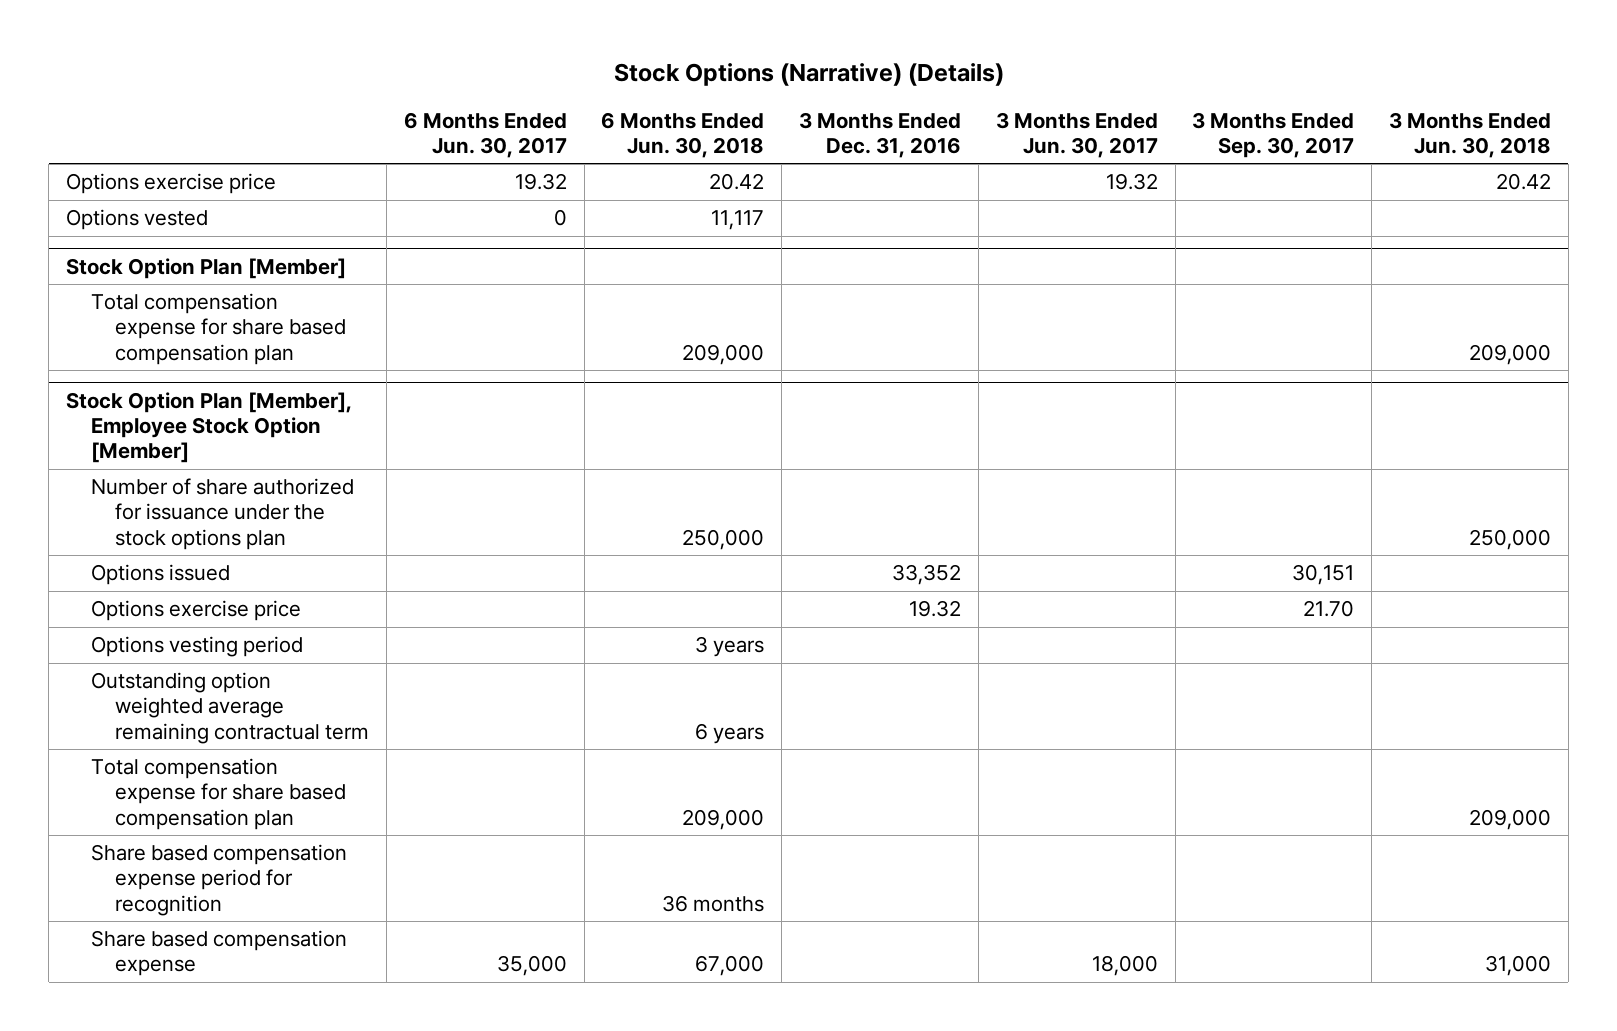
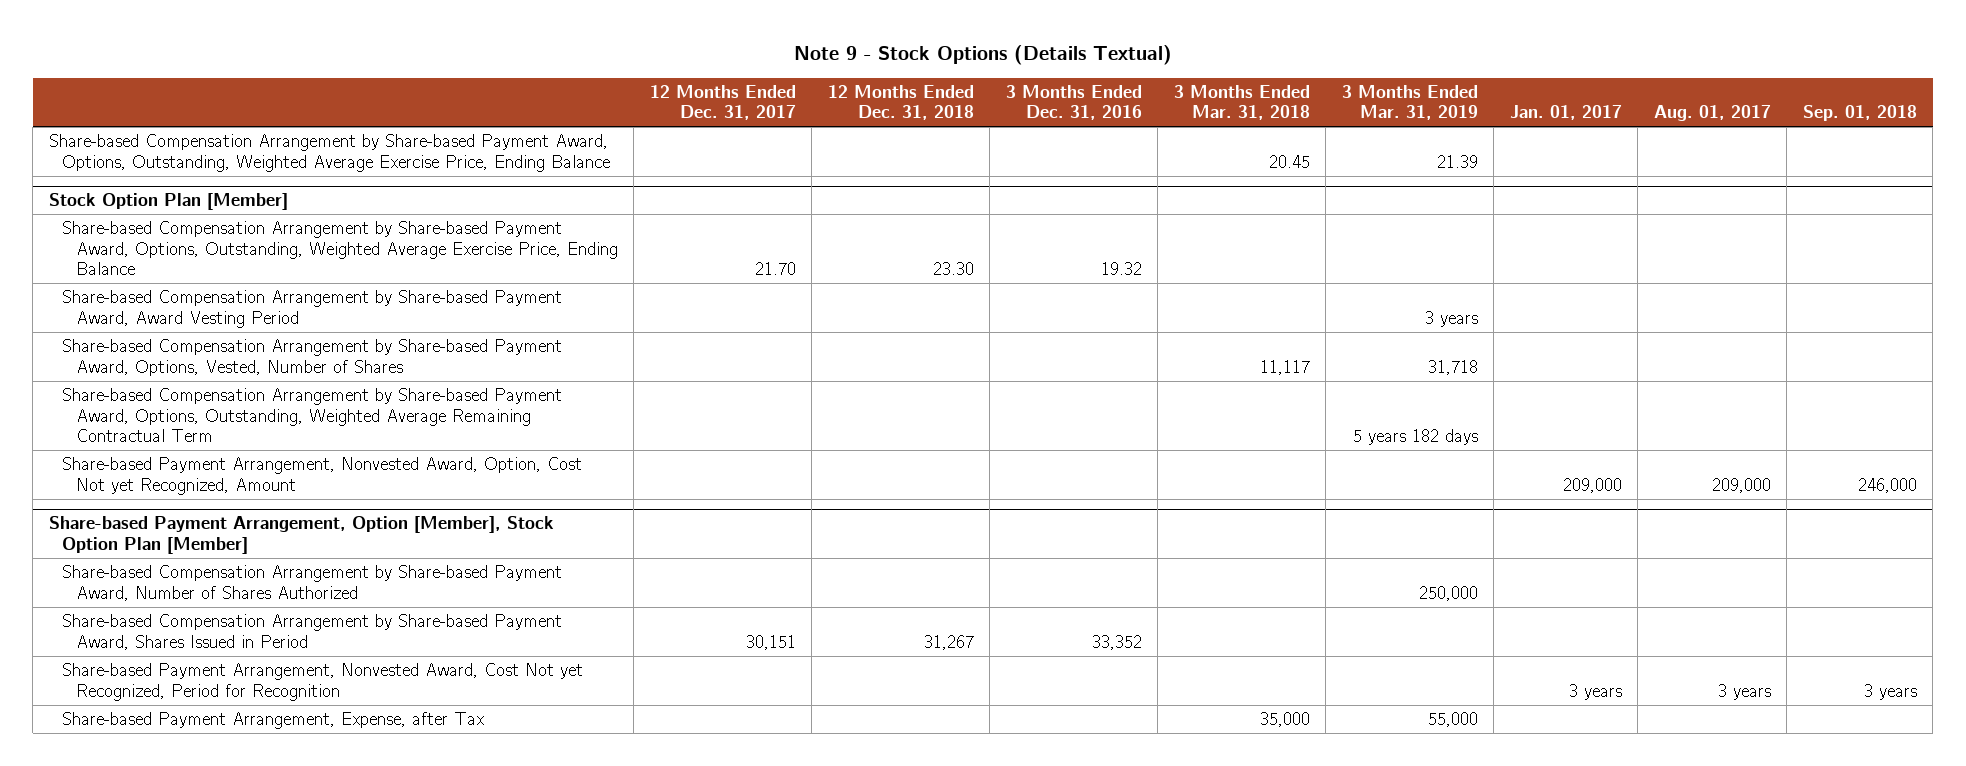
[613,63,1004,87] Stock Options (Narrative) (Details) -> [793,45,1172,66] Note 9 - Stock Options (Details Textual)
[403,111,567,158] 6 Months Ended Jun. 30, 2017 -> none
[601,111,765,158] 6 Months Ended Jun. 30, 2018 -> none
[995,111,1158,158] 3 Months Ended Jun. 30, 2017 -> none
[1192,111,1355,158] 3 Months Ended Sep. 30, 2017 -> none
[1388,111,1551,158] 3 Months Ended Jun. 30, 2018 -> none
none -> [649,84,796,121] 12 Months Ended Dec. 31, 2017
none -> [827,84,974,121] 12 Months Ended Dec. 31, 2018
none -> [1173,84,1310,121] 3 Months Ended Mar. 31, 2018
none -> [1341,84,1478,121] 3 Months Ended Mar. 31, 2019
none -> [1509,105,1622,121] Jan. 01, 2017
none -> [1653,105,1771,122] Aug. 01, 2017
none -> [1802,105,1917,122] Sep. 01, 2018
[66,209,209,231] Options vested -> none
[66,173,277,195] Options exercise price -> [48,134,611,172] Share-based Compensation Arrangement by Share-based Payment Award, Options, Outstanding, Weighted Average Exercise Price, Ending Balance
[66,391,353,464] Stock Option Plan [Member], Employee Stock Option [Member] -> none
[90,478,354,550] Number of share authorized for issuance under the stock options plan -> none
[90,564,230,586] Options issued -> none
[90,600,301,622] Options exercise price -> none
[90,636,303,658] Options vesting period -> none
[90,672,370,744] Outstanding option weighted average remaining contractual term -> none
[90,758,347,830] Total compensation expense for share based compensation plan -> none
[90,844,347,916] Share based compensation expense period for recognition -> none
[90,930,347,977] Share based compensation expense -> none
none -> [62,221,618,276] Share-based Compensation Arrangement by Share-based Payment Award, Options, Outstanding, Weighted Average Exercise Price, Ending Balance
none -> [62,290,563,328] Share-based Compensation Arrangement by Share-based Payment Award, Award Vesting Period
none -> [62,339,563,376] Share-based Compensation Arrangement by Share-based Payment Award, Options, Vested, Number of Shares
none -> [62,388,563,443] Share-based Compensation Arrangement by Share-based Payment Award, Options, Outstanding, Weighted Average Remaining Contractual Term
[90,293,347,365] Total compensation expense for share based compensation plan -> [62,457,583,495] Share-based Payment Arrangement, Nonvested Award, Option, Cost Not yet Recognized, Amount
none -> [48,516,554,554] Share-based Payment Arrangement, Option [Member], Stock Option Plan [Member]
none -> [62,565,563,601] Share-based Compensation Arrangement by Share-based Payment Award, Number of Shares Authorized
none -> [62,614,563,650] Share-based Compensation Arrangement by Share-based Payment Award, Shares Issued in Period
none -> [62,663,584,701] Share-based Payment Arrangement, Nonvested Award, Cost Not yet Recognized, Period for Recognition
none -> [62,712,485,730] Share-based Payment Arrangement, Expense, after Tax

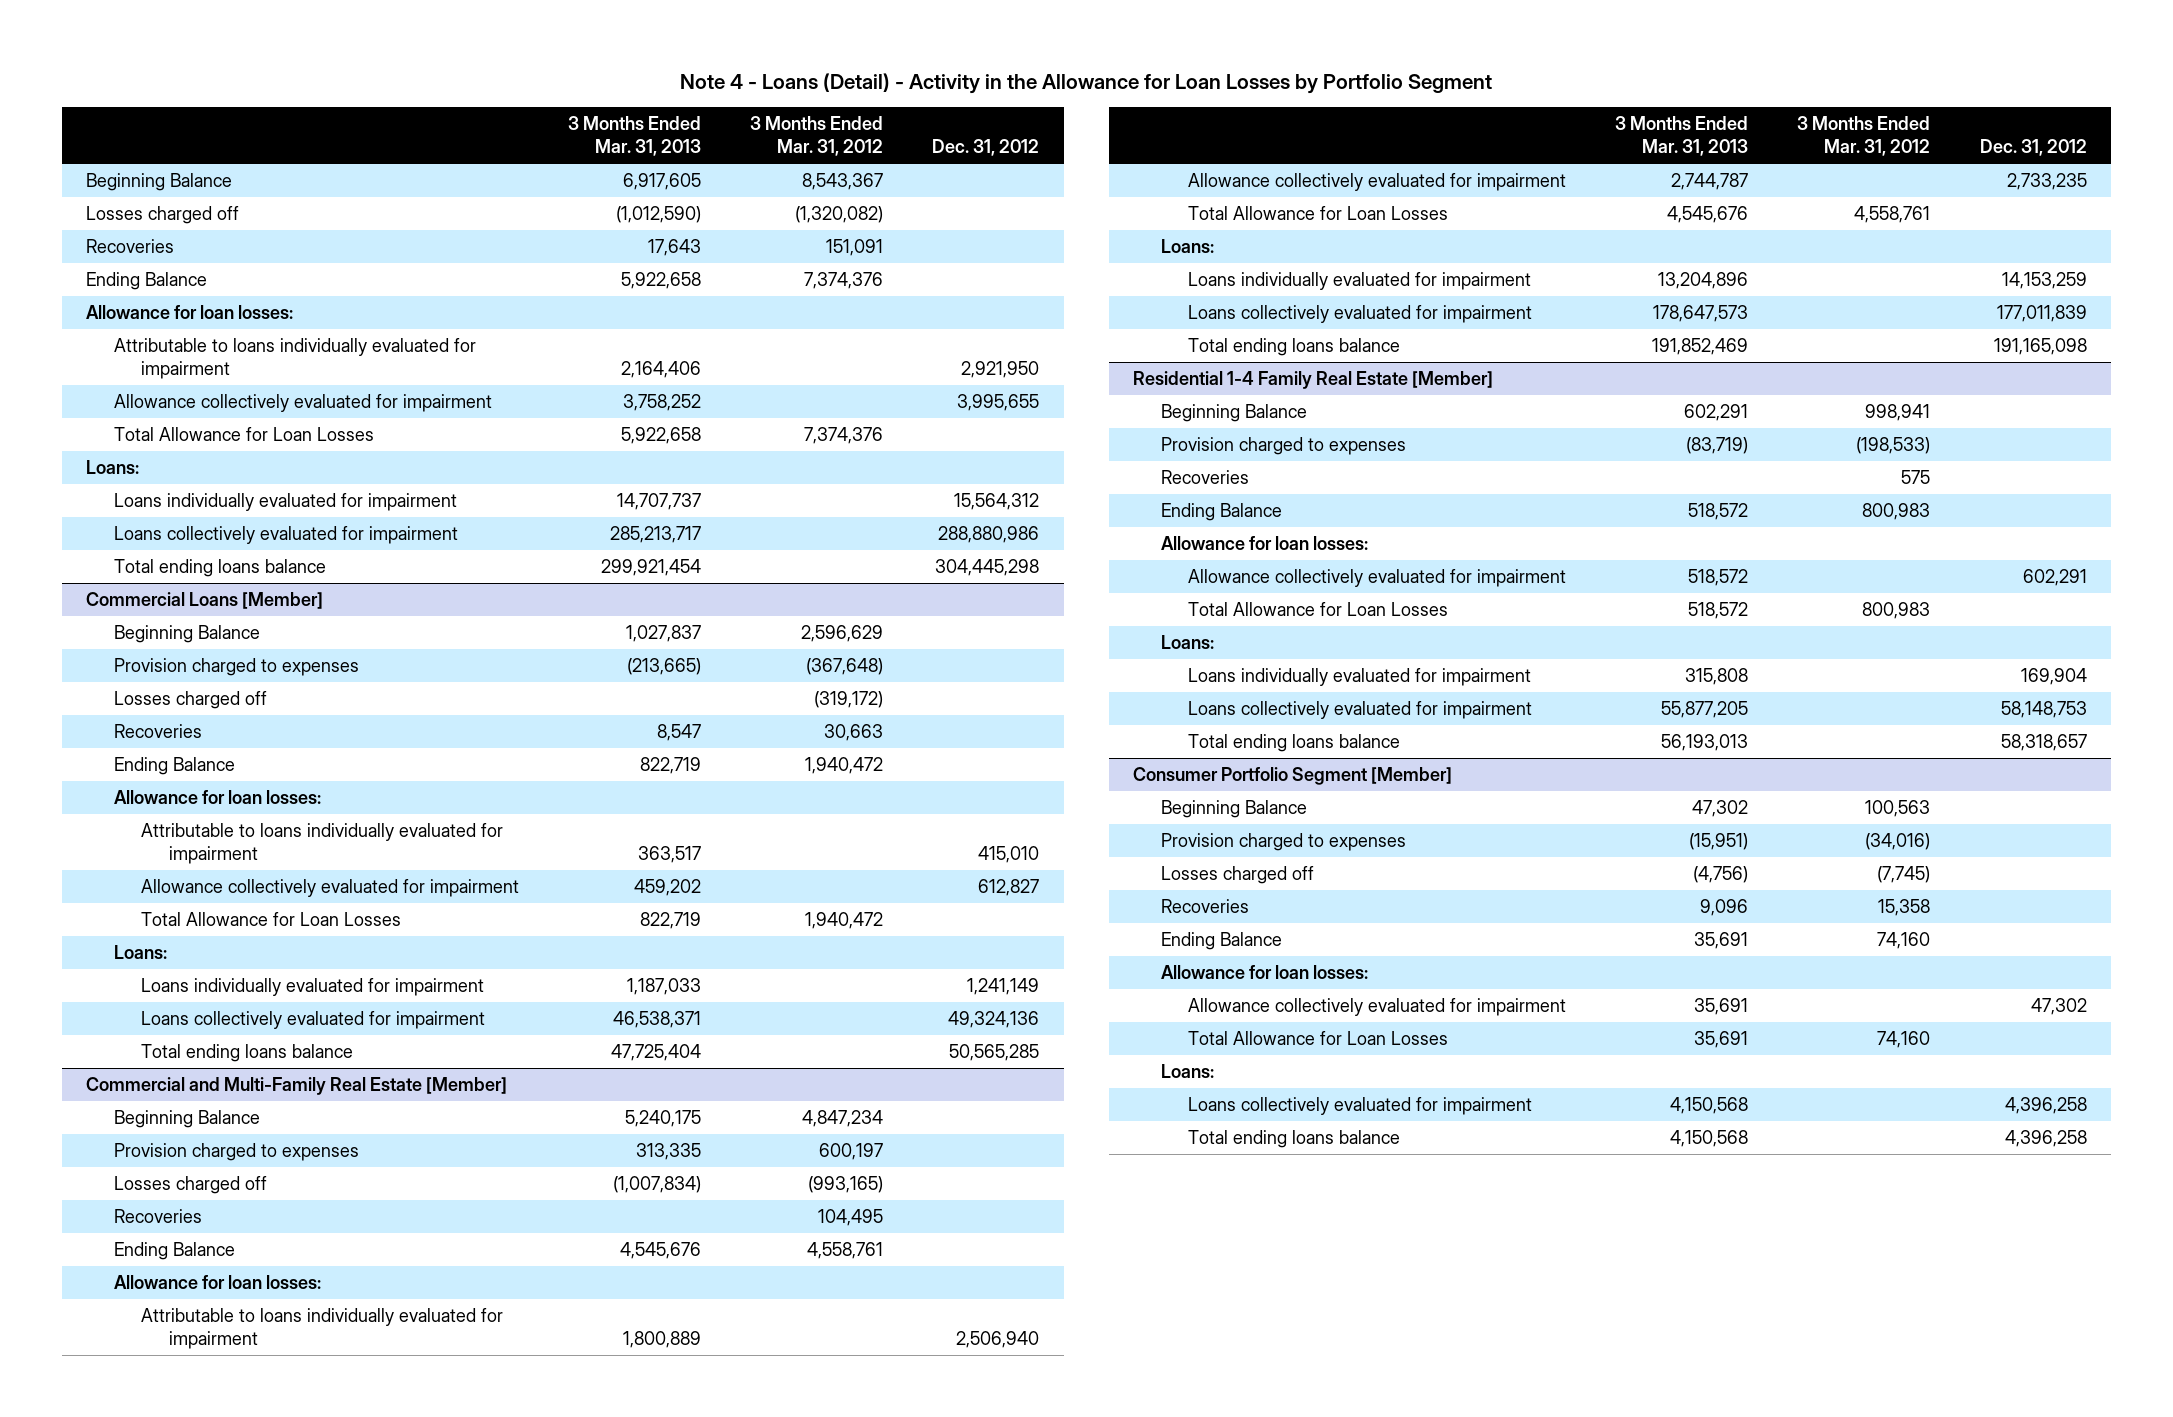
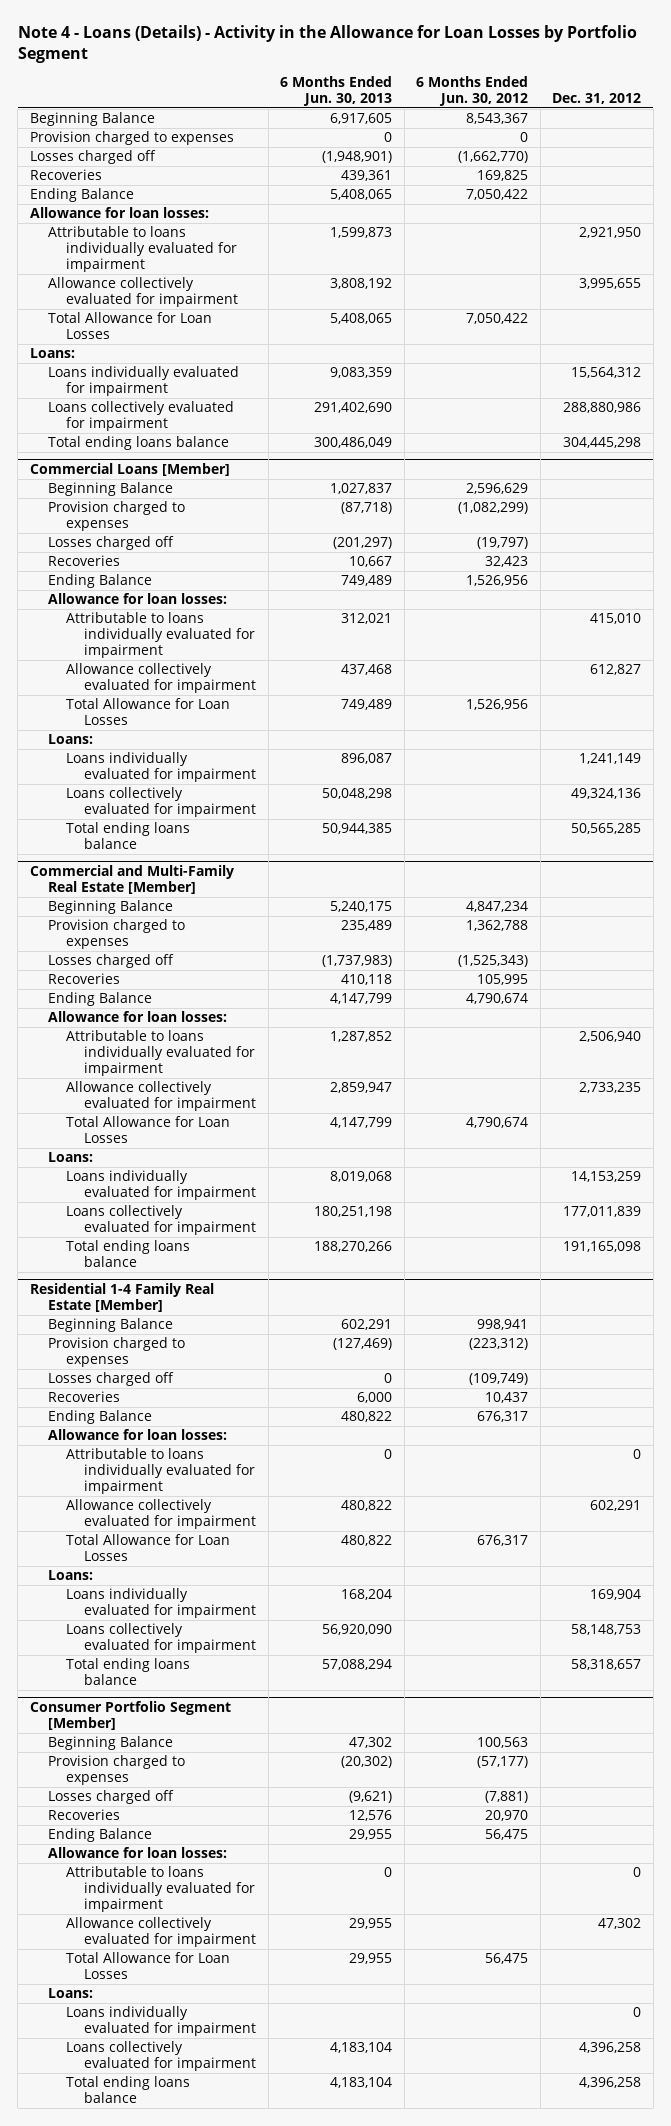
[680,73,1493,95] Note 4 - Loans (Detail) - Activity in the Allowance for Loan Losses by Portfolio Segment -> [17,25,637,64] Note 4 - Loans (Details) - Activity in the Allowance for Loan Losses by Portfolio Segment
[568,116,702,157] 3 Months Ended Mar. 31, 2013 -> none
[750,116,884,157] 3 Months Ended Mar. 31, 2012 -> none
none -> [280,76,393,107] 6 Months Ended Jun. 30, 2013
none -> [416,76,529,107] 6 Months Ended Jun. 30, 2012
none -> [29,131,234,146] Provision charged to expenses
none -> [47,1372,174,1387] Losses charged off
none -> [66,1448,256,1495] Attributable to loans individually evaluated for impairment
none -> [66,1866,256,1913] Attributable to loans individually evaluated for impairment
none -> [66,2006,257,2037] Loans individually evaluated for impairment

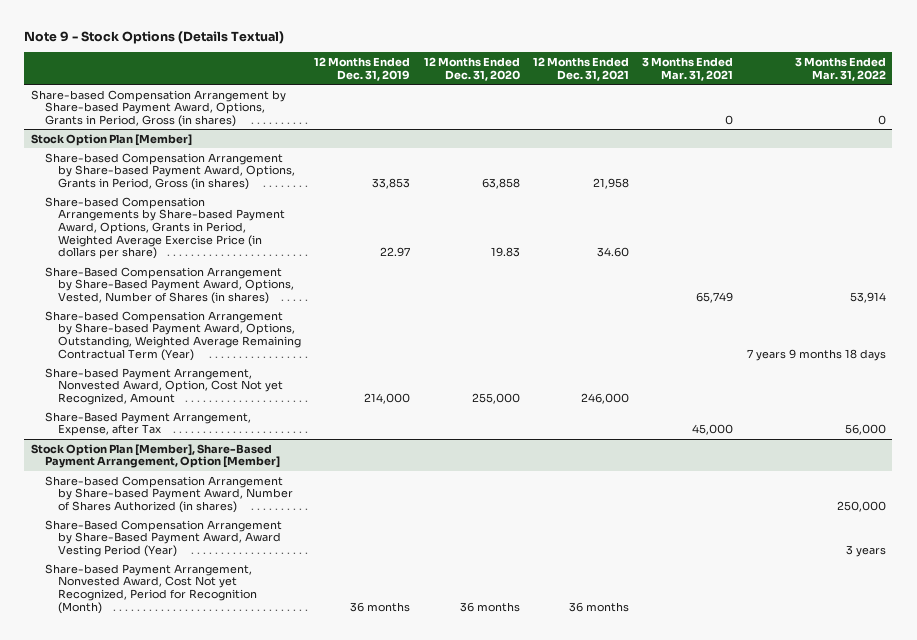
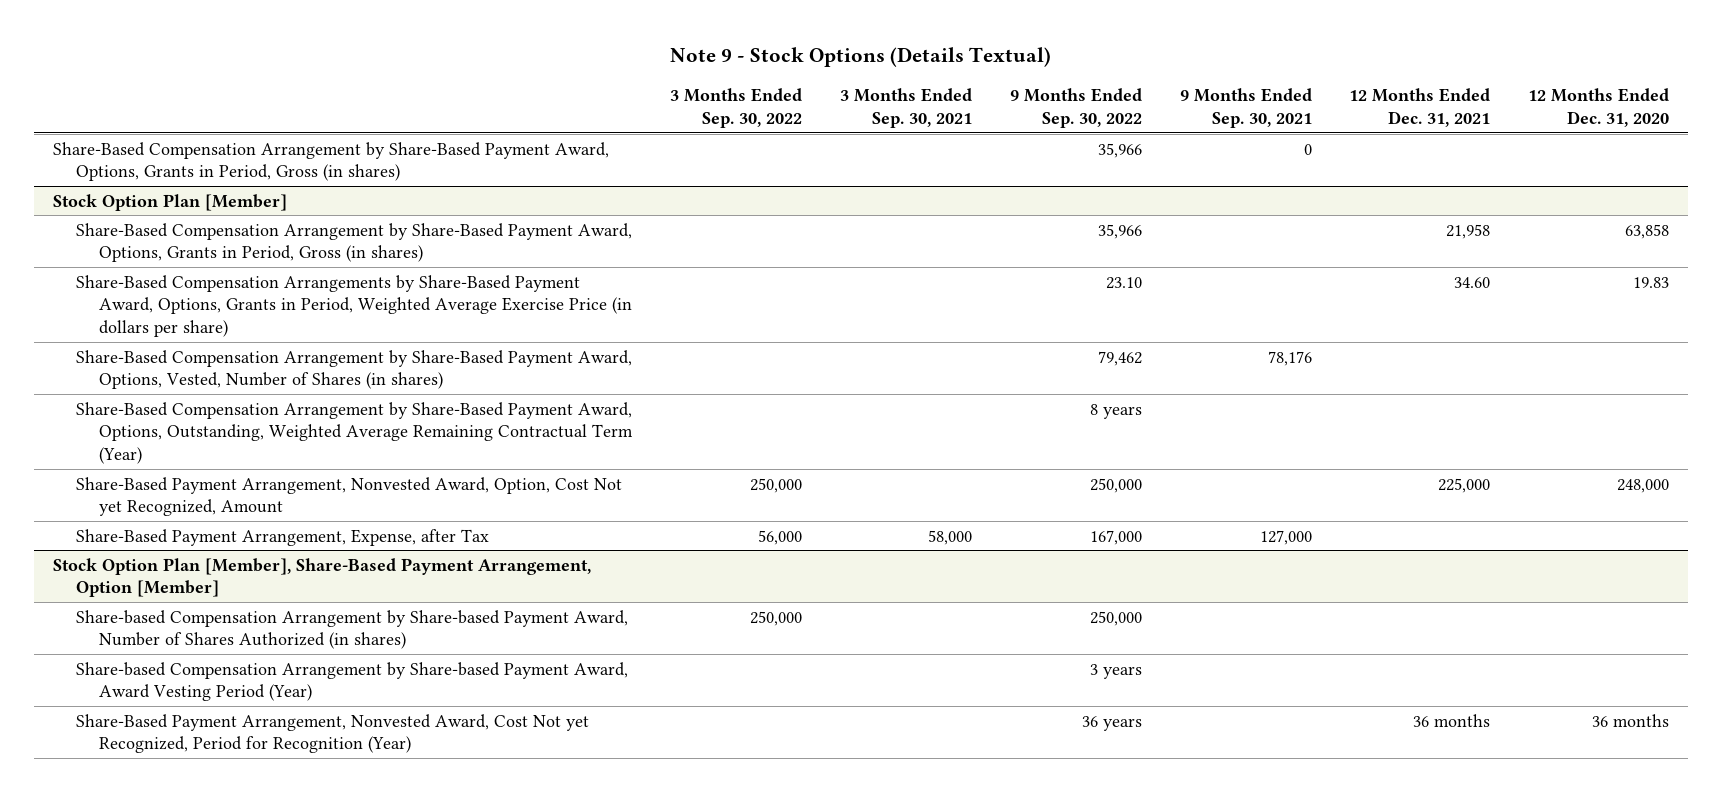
[314,56,411,81] 12 Months Ended Dec. 31, 2019 -> none
[642,56,734,81] 3 Months Ended Mar. 31, 2021 -> none
[794,56,886,81] 3 Months Ended Mar. 31, 2022 -> none
none -> [669,88,802,128] 3 Months Ended Sep. 30, 2022
none -> [839,88,972,128] 3 Months Ended Sep. 30, 2021
none -> [1009,88,1142,128] 9 Months Ended Sep. 30, 2022
none -> [1179,88,1312,128] 9 Months Ended Sep. 30, 2021
[31,89,287,127] Share-based Compensation Arrangement by Share-based Payment Award, Options, Grants in Period, Gross (in shares) -> [53,141,610,182] Share-Based Compensation Arrangement by Share-Based Payment Award, Options, Grants in Period, Gross (in shares)
[44,152,296,190] Share-based Compensation Arrangement by Share-based Payment Award, Options, Grants in Period, Gross (in shares) -> [76,222,633,263] Share-Based Compensation Arrangement by Share-Based Payment Award, Options, Grants in Period, Gross (in shares)
[44,196,286,260] Share-based Compensation Arrangements by Share-based Payment Award, Options, Grants in Period, Weighted Average Exercise Price (in dollars per share) -> [76,274,632,338] Share-Based Compensation Arrangements by Share-Based Payment Award, Options, Grants in Period, Weighted Average Exercise Price (in dollars per share)
[44,310,302,361] Share-based Compensation Arrangement by Share-based Payment Award, Options, Outstanding, Weighted Average Remaining Contractual Term (Year) -> [76,401,633,465] Share-Based Compensation Arrangement by Share-Based Payment Award, Options, Outstanding, Weighted Average Remaining Contractual Term (Year)
[44,367,284,405] Share-based Payment Arrangement, Nonvested Award, Option, Cost Not yet Recognized, Amount -> [76,476,623,517] Share-Based Payment Arrangement, Nonvested Award, Option, Cost Not yet Recognized, Amount
[471,392,520,404] 255,000 -> [1617,478,1670,493] 248,000
[581,392,630,404] 246,000 -> [1438,477,1491,493] 225,000
[44,519,282,557] Share-Based Compensation Arrangement by Share-Based Payment Award, Award Vesting Period (Year) -> [76,661,629,702] Share-based Compensation Arrangement by Share-based Payment Award, Award Vesting Period (Year)
[44,563,258,614] Share-based Payment Arrangement, Nonvested Award, Cost Not yet Recognized, Period for Recognition (Month) -> [76,713,590,754] Share-Based Payment Arrangement, Nonvested Award, Cost Not yet Recognized, Period for Recognition (Year)

